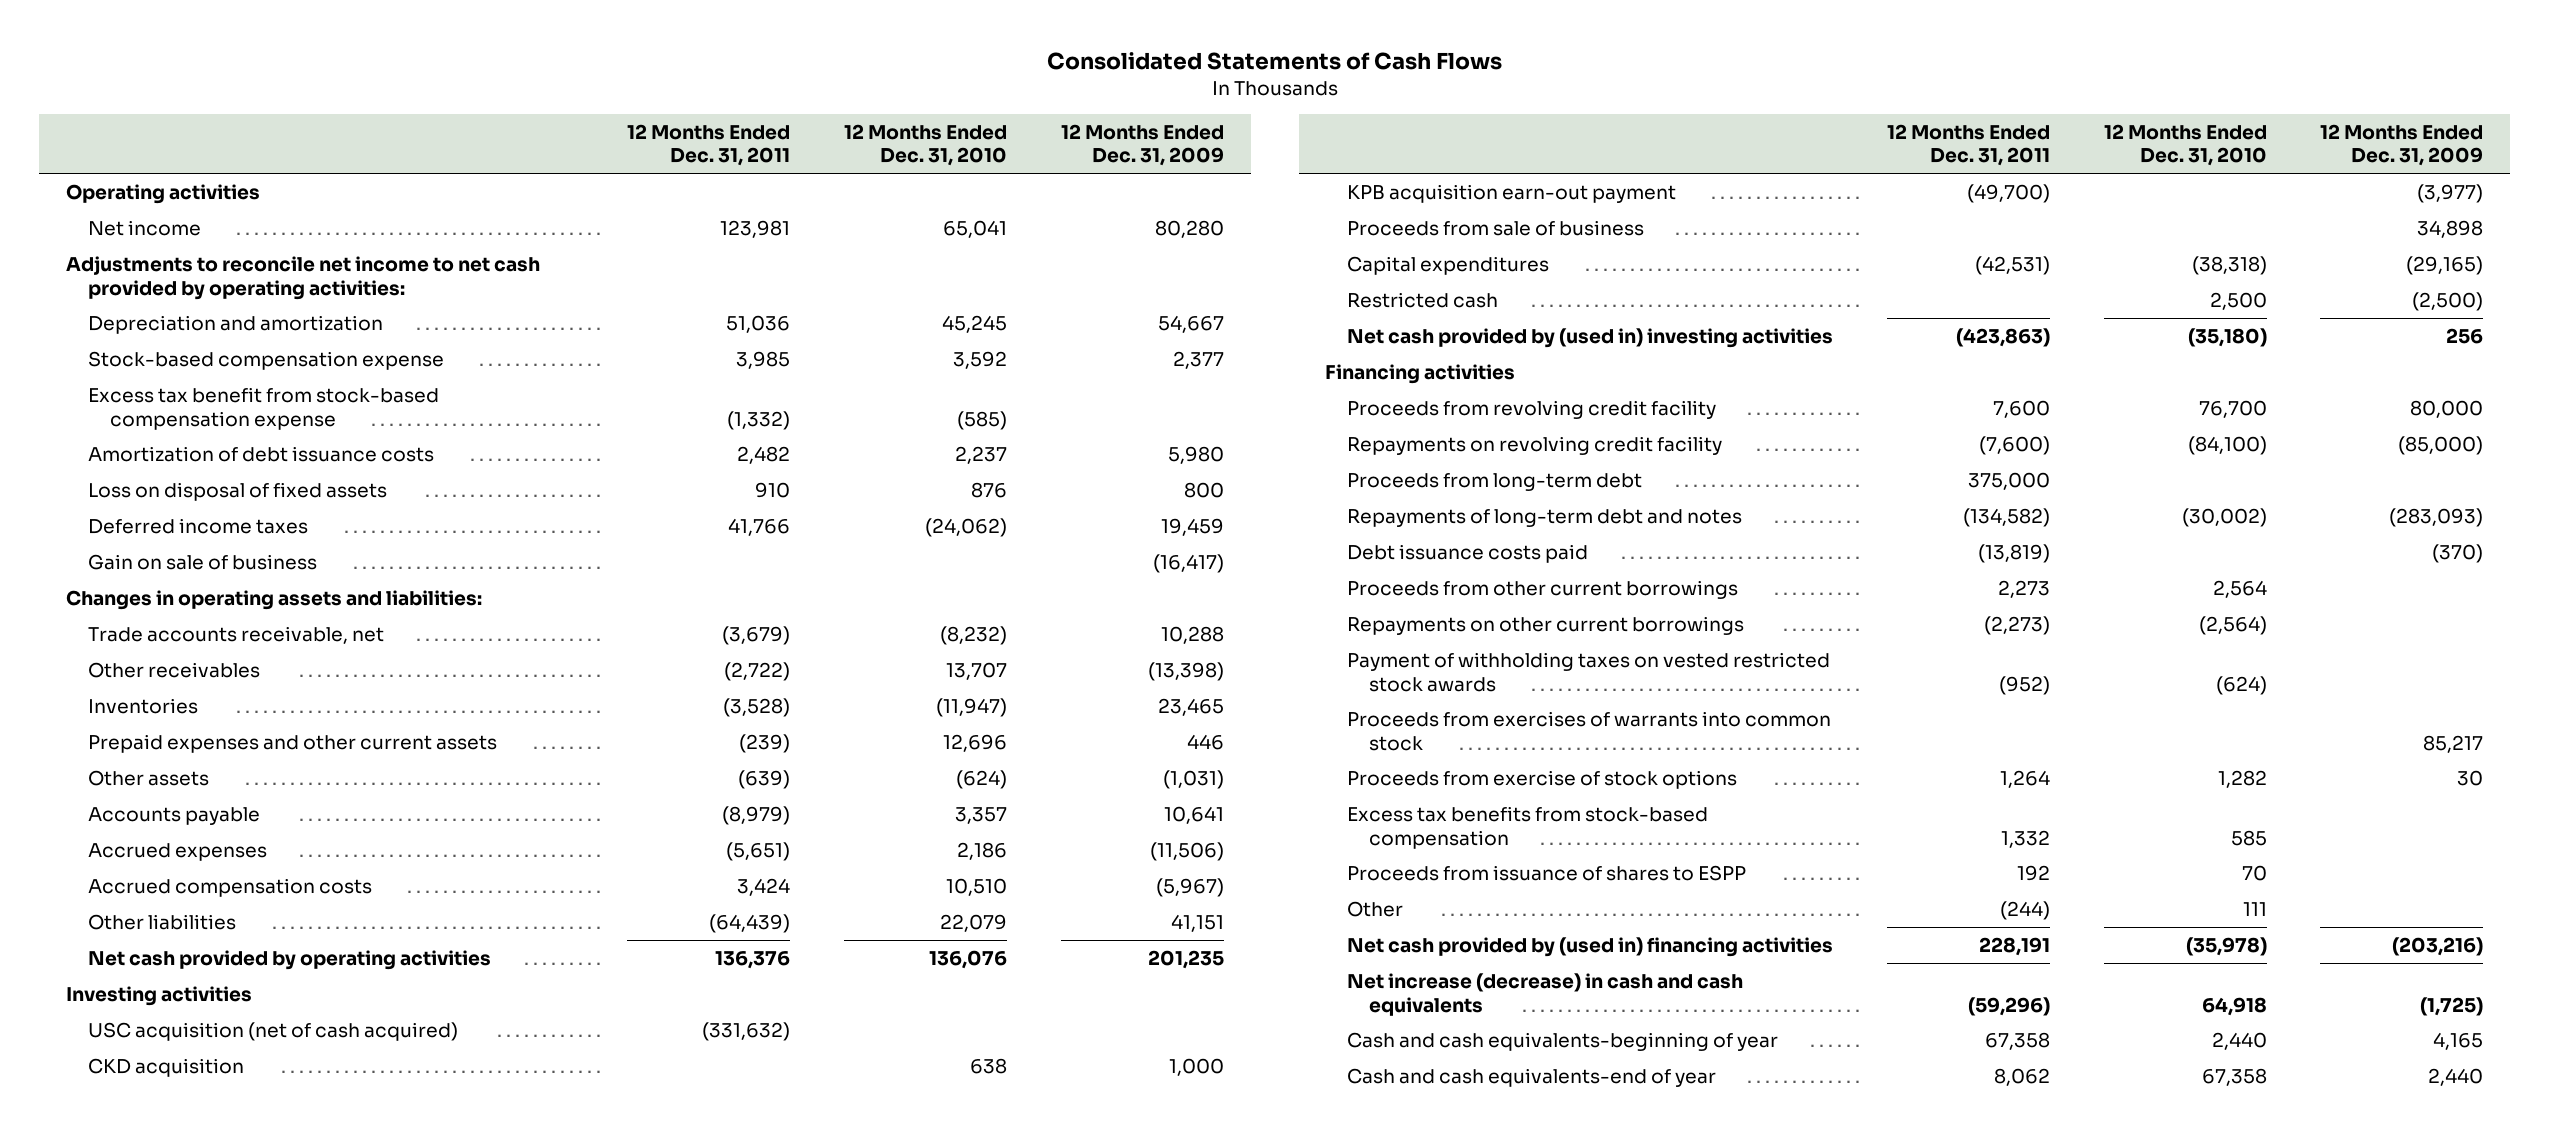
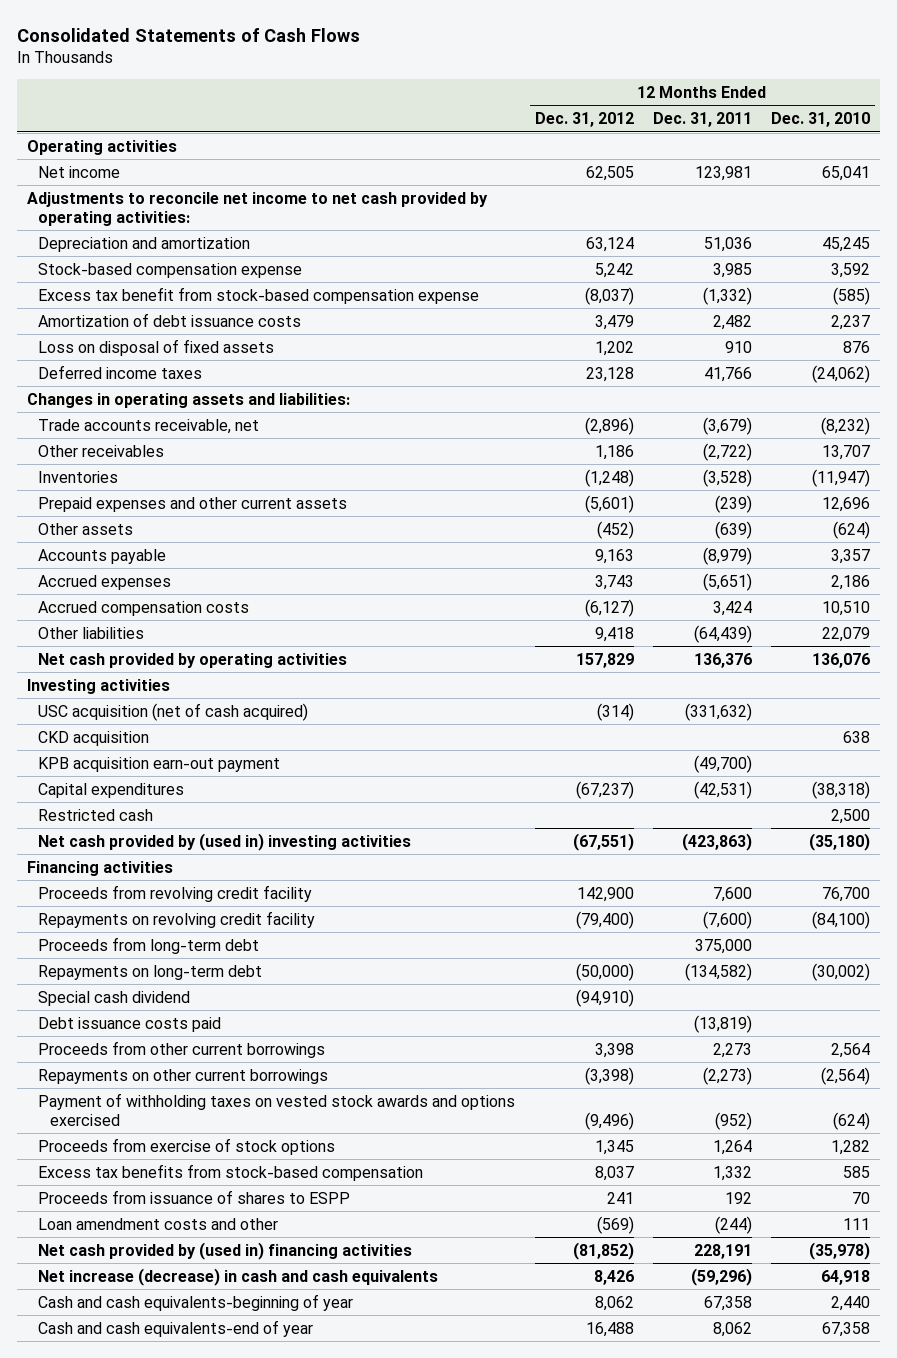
[1060,123,1224,167] 12 Months Ended Dec. 31, 2009 -> none
none -> [534,112,634,128] Dec. 31, 2012
[87,553,317,570] Gain on sale of business -> none
[1347,219,1645,236] Proceeds from sale of business -> none
[1347,508,1743,527] Repayments of long-term debt and notes -> [38,964,263,980] Repayments on long-term debt
none -> [38,990,191,1006] Special cash dividend
[1347,710,1832,751] Proceeds from exercises of warrants into common stock -> none
[1347,651,1831,692] Payment of withholding taxes on vested restricted stock awards -> [38,1092,516,1126] Payment of withholding taxes on vested stock awards and options exercised
[1347,900,1404,917] Other -> [38,1217,279,1230] Loan amendment costs and other

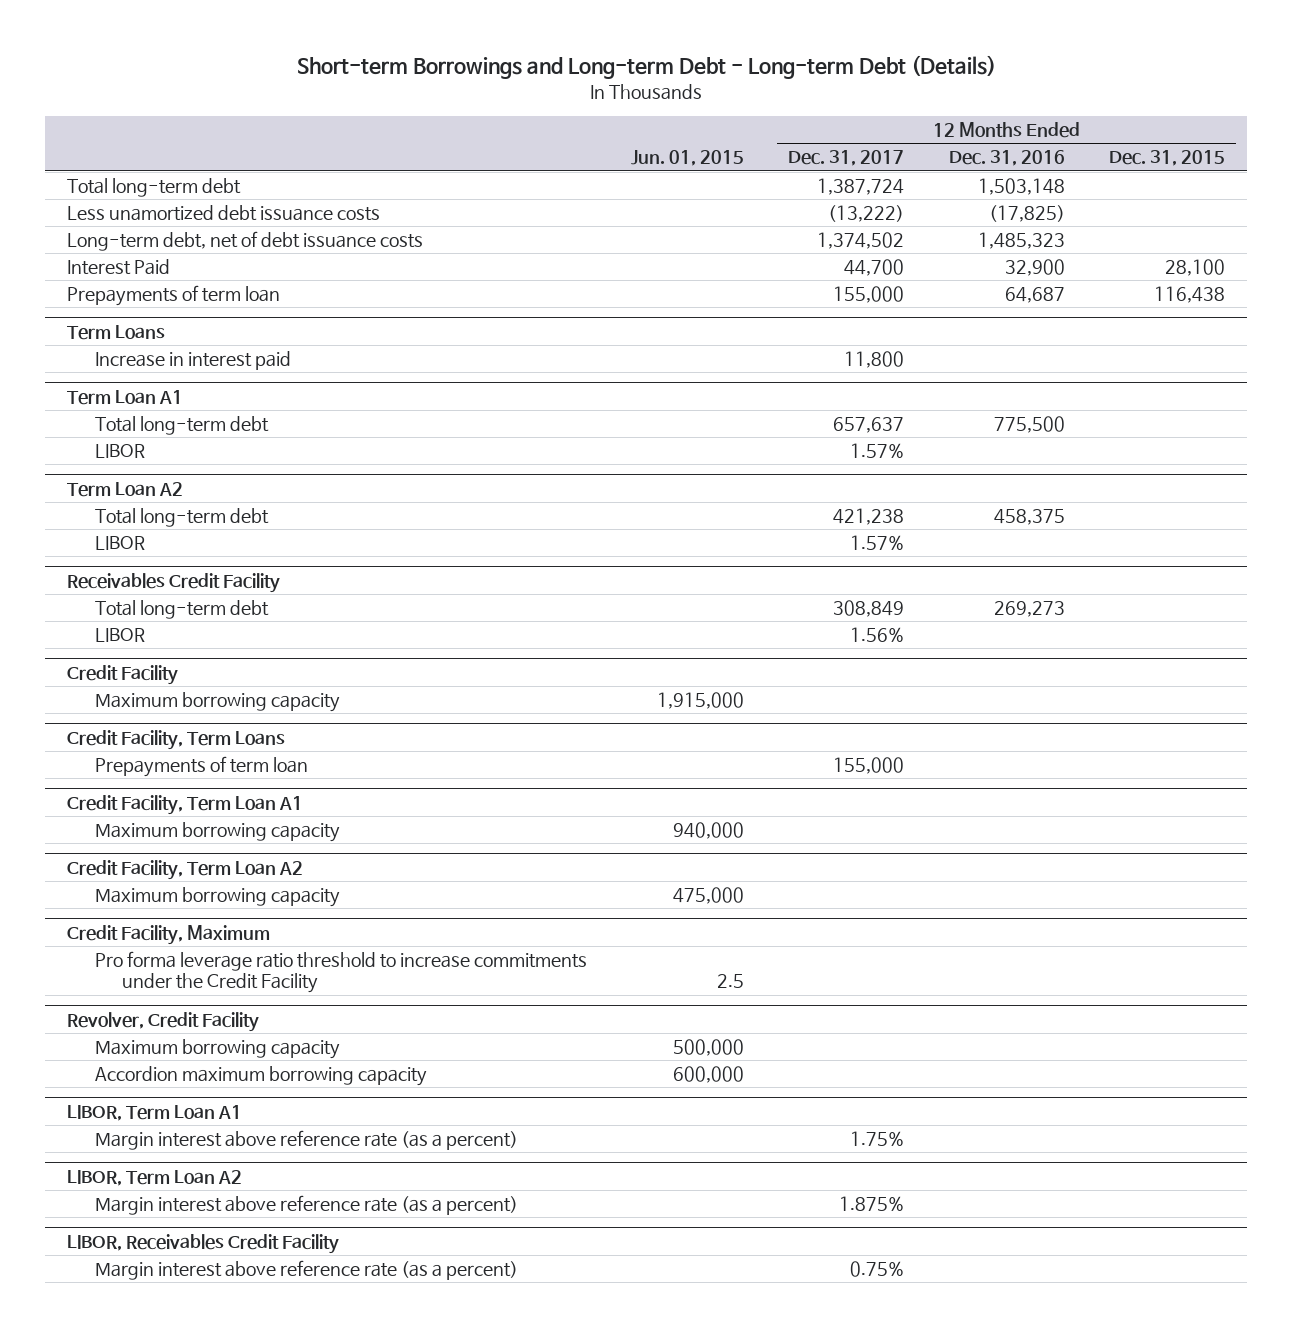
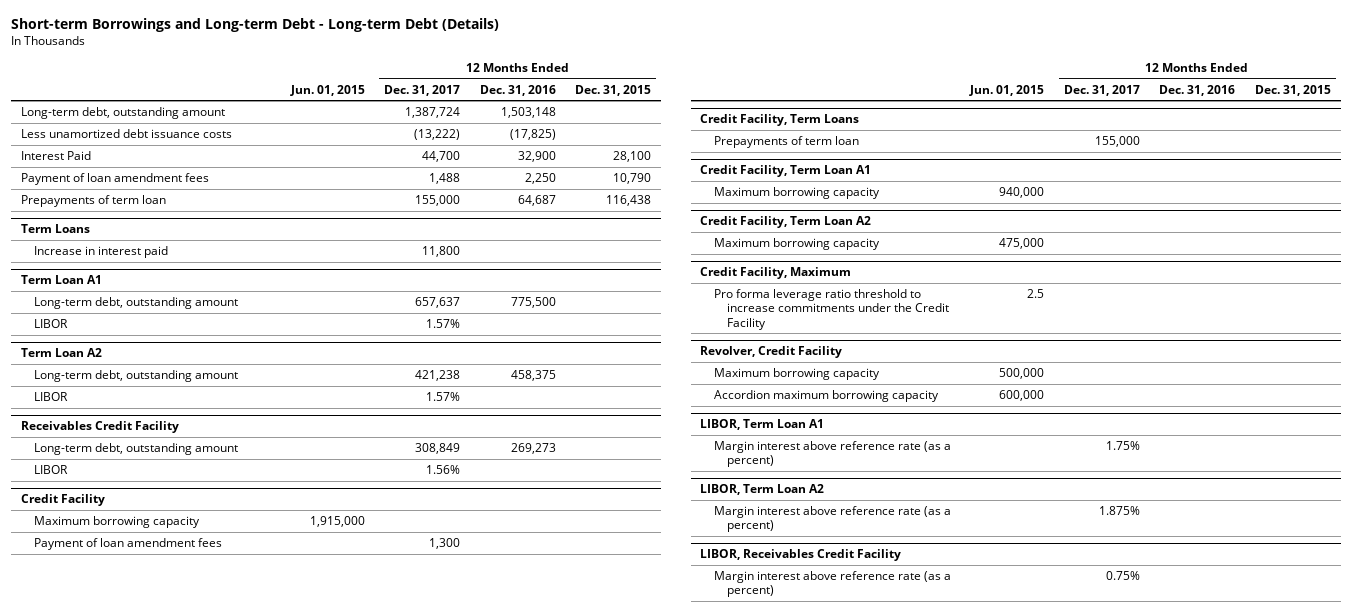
[67,178,242,198] Total long-term debt -> [20,106,225,119] Long-term debt, outstanding amount
[67,231,424,252] Long-term debt, net of debt issuance costs -> none
none -> [20,172,209,185] Payment of loan amendment fees
[94,416,269,436] Total long-term debt -> [34,296,239,309] Long-term debt, outstanding amount
[94,508,269,528] Total long-term debt -> [34,369,239,382] Long-term debt, outstanding amount
[94,600,269,620] Total long-term debt -> [34,442,239,455] Long-term debt, outstanding amount
none -> [34,537,223,550] Payment of loan amendment fees

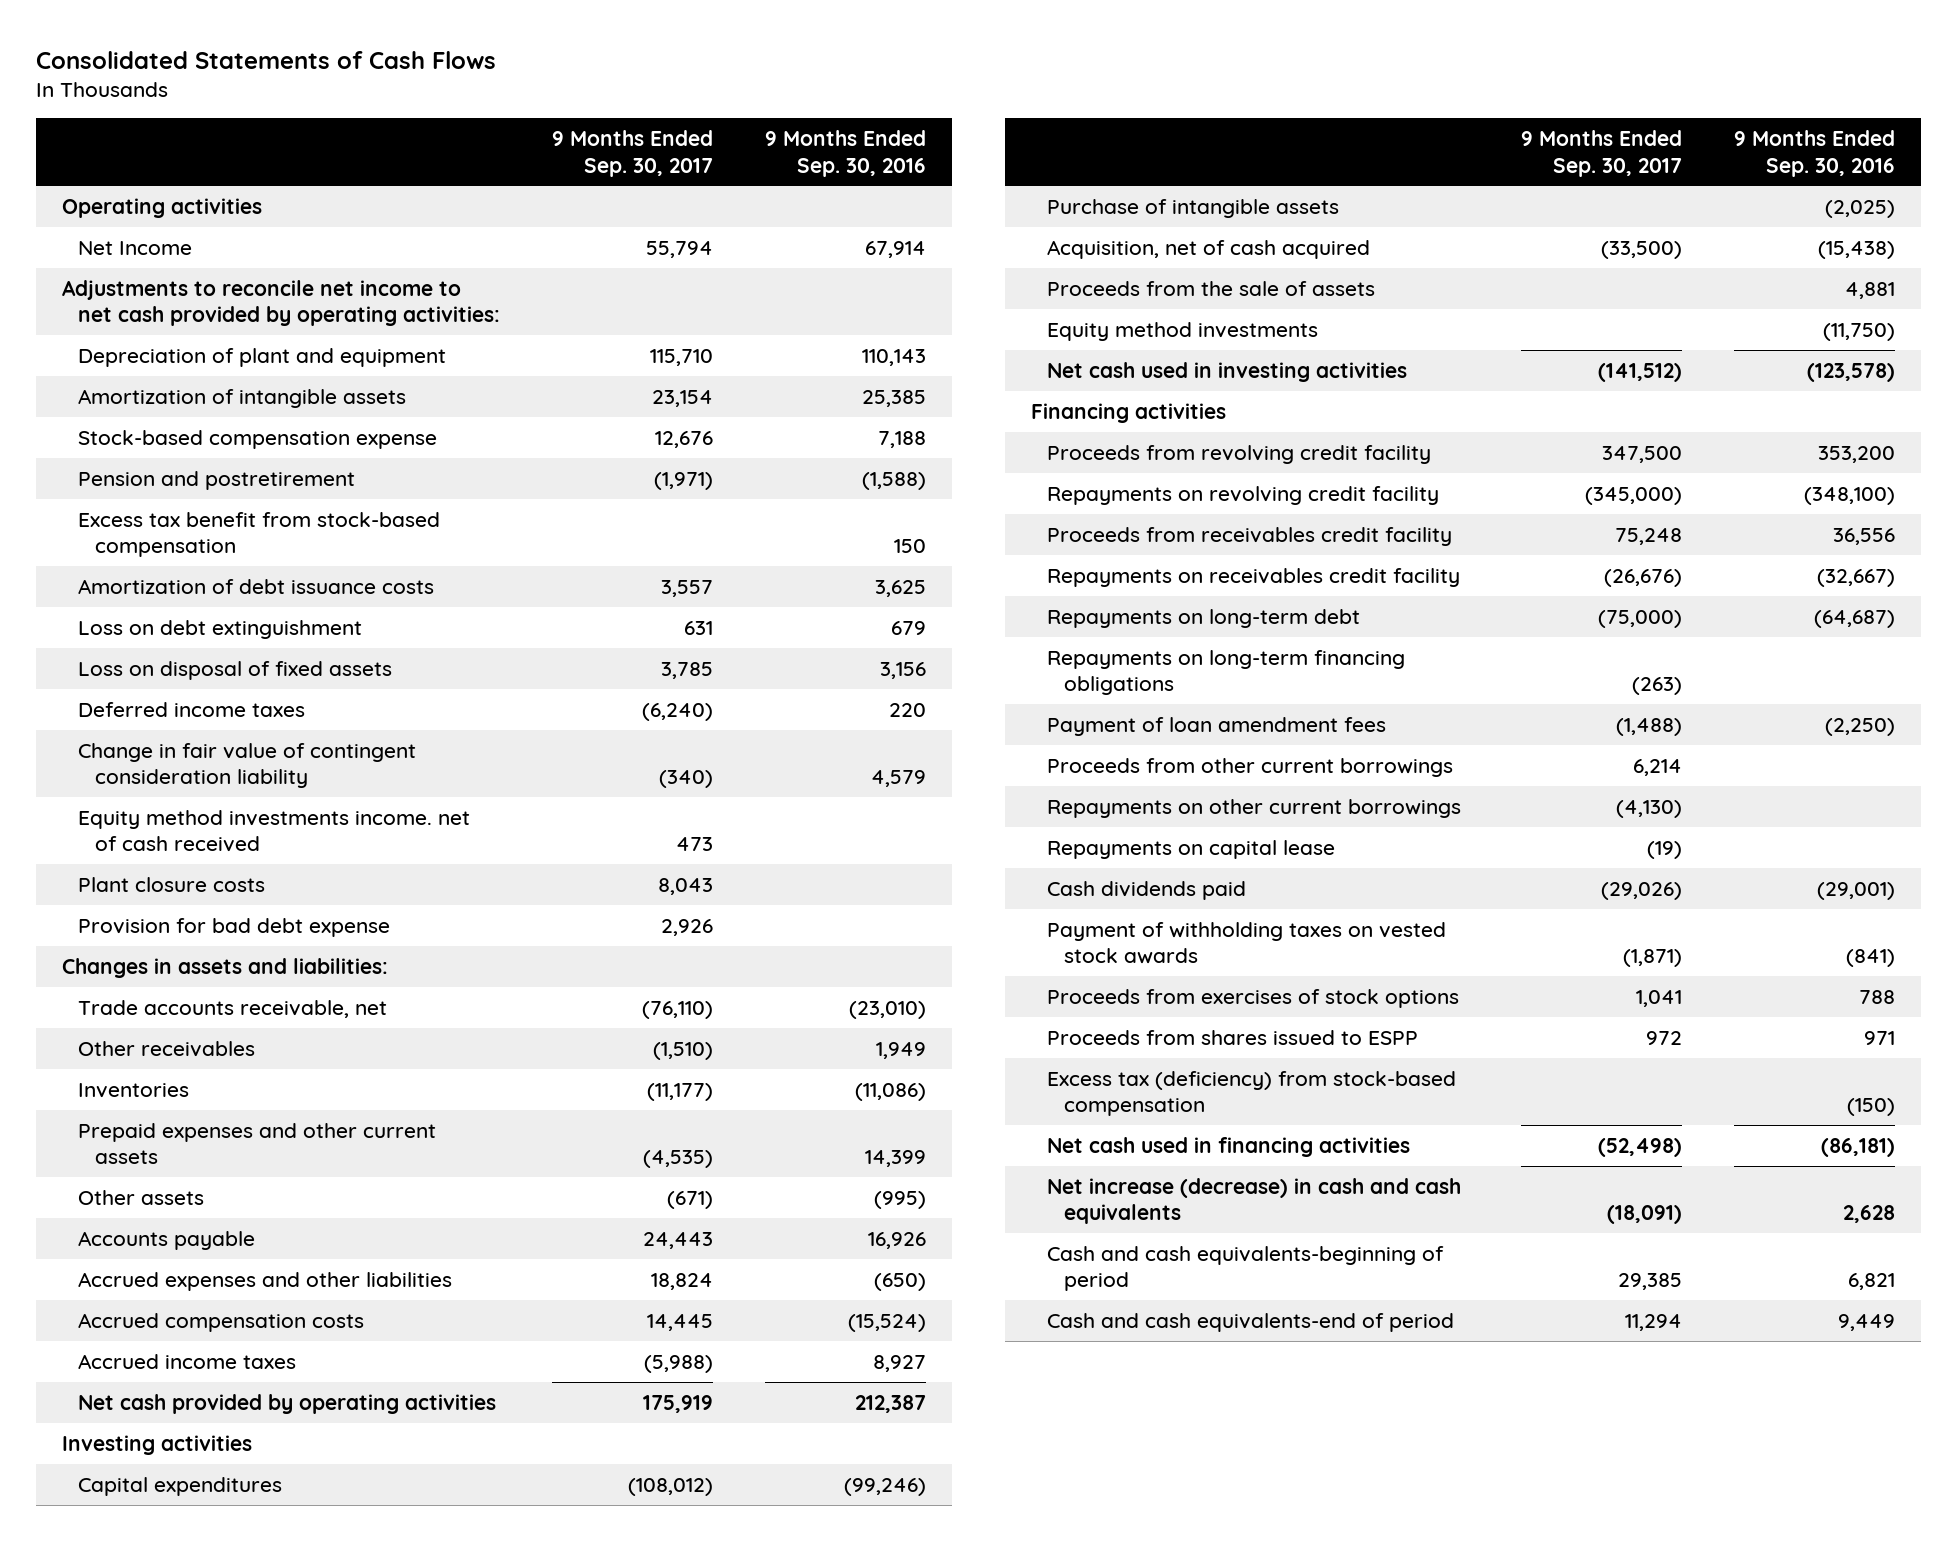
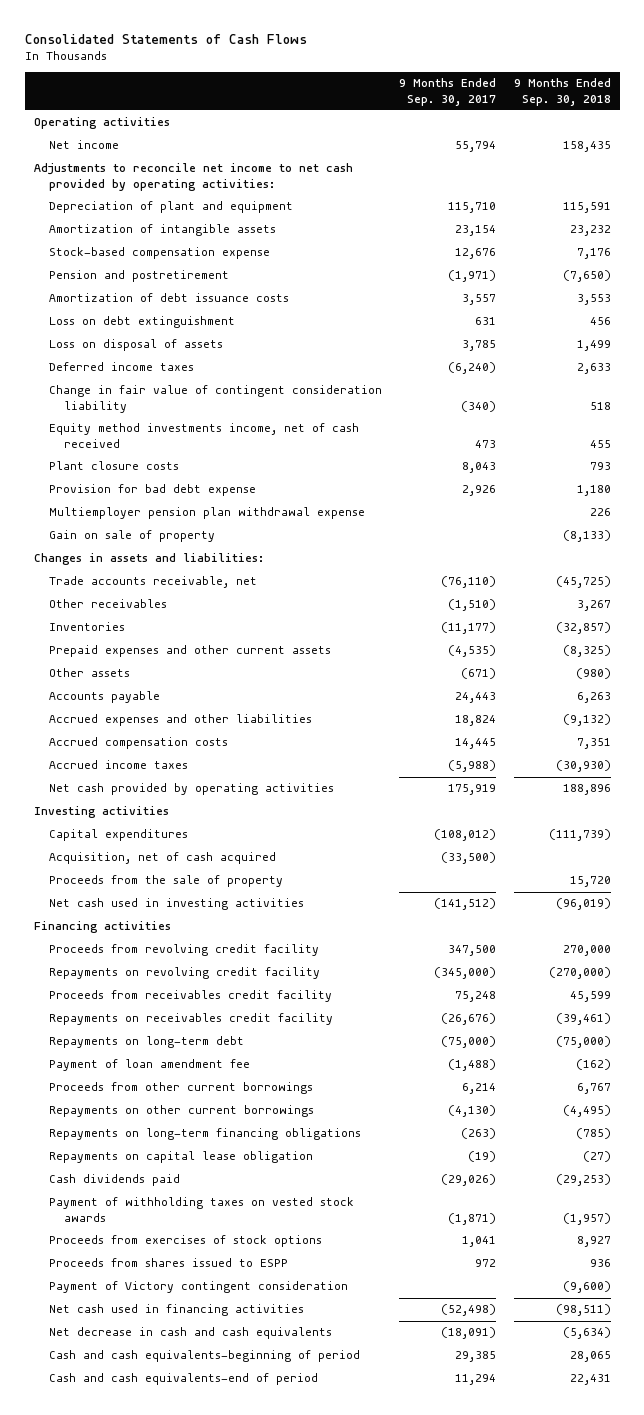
[765,129,927,177] 9 Months Ended Sep. 30, 2016 -> none
none -> [513,78,611,106] 9 Months Ended Sep. 30, 2018
[78,240,193,255] Net Income -> [48,140,119,150] Net income
[78,511,441,558] Excess tax benefit from stock-based compensation -> none
[78,660,393,680] Loss on disposal of fixed assets -> [48,339,223,352] Loss on disposal of assets
[78,809,471,853] Equity method investments income. net of cash received -> [48,423,359,448] Equity method investments income, net of cash received
none -> [48,507,365,520] Multiemployer pension plan withdrawal expense
none -> [48,530,215,543] Gain on sale of property
[1047,198,1340,218] Purchase of intangible assets -> none
[1047,321,1319,341] Equity method investments -> none
[1047,280,1376,296] Proceeds from the sale of assets -> [48,875,283,888] Proceeds from the sale of property
[1047,716,1387,736] Payment of loan amendment fees -> [48,1059,250,1072] Payment of loan amendment fee
[1047,649,1406,696] Repayments on long-term financing obligations -> [48,1128,361,1141] Repayments on long-term financing obligations
[1047,839,1336,859] Repayments on capital lease -> [48,1151,313,1164] Repayments on capital lease obligation
[1047,1070,1457,1117] Excess tax (deficiency) from stock-based compensation -> none
none -> [48,1281,348,1294] Payment of Victory contingent consideration
[1047,1177,1462,1225] Net increase (decrease) in cash and cash equivalents -> [48,1327,332,1340] Net decrease in cash and cash equivalents

